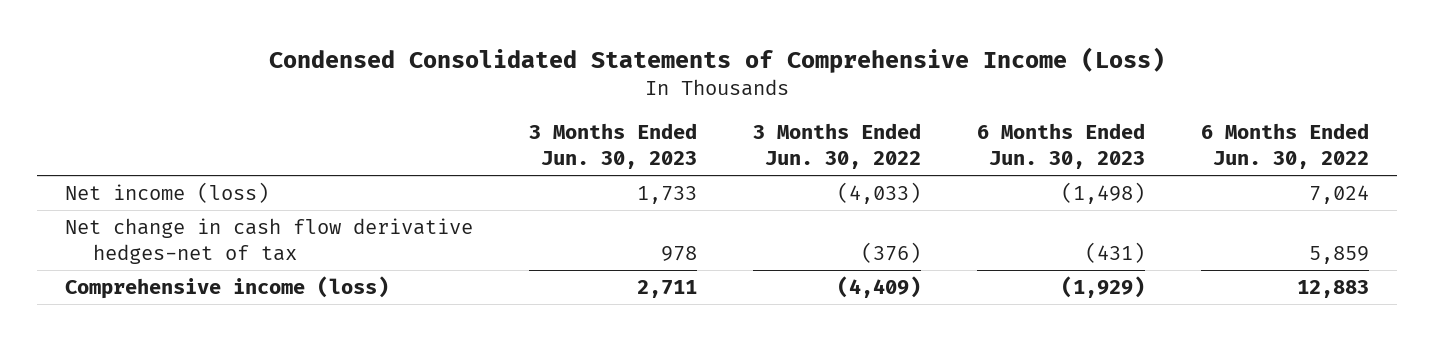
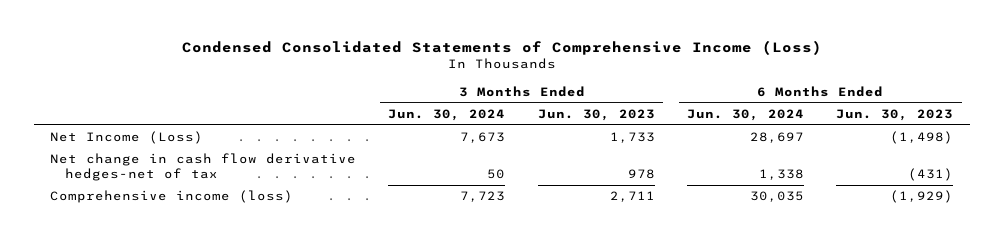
[752,123,921,170] 3 Months Ended Jun. 30, 2022 -> none
[1200,123,1369,170] 6 Months Ended Jun. 30, 2022 -> none
none -> [388,108,506,121] Jun. 30, 2024
none -> [687,108,805,121] Jun. 30, 2024
[64,181,269,203] Net income (loss) -> [50,131,204,145] Net Income (Loss)

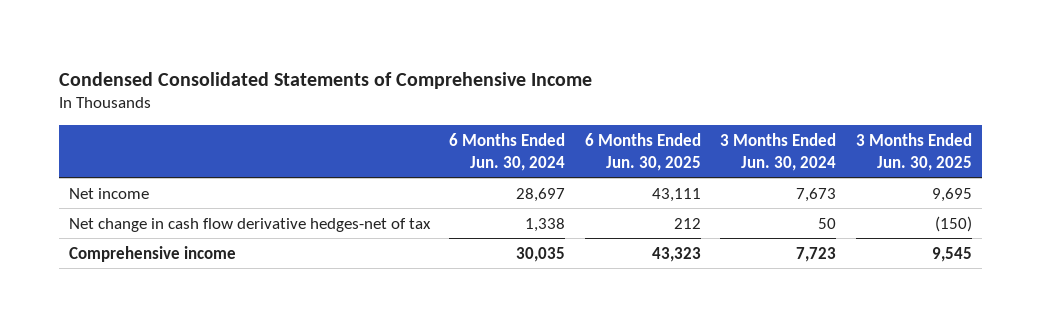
[181,40,822,56] Condensed Consolidated Statements of Comprehensive Income (Loss) -> [59,71,593,89] Condensed Consolidated Statements of Comprehensive Income
[537,108,655,121] Jun. 30, 2023 -> none
[836,108,954,121] Jun. 30, 2023 -> none
none -> [584,133,701,171] 6 Months Ended Jun. 30, 2025
none -> [855,133,972,171] 3 Months Ended Jun. 30, 2025
[50,131,204,145] Net Income (Loss) -> [68,187,149,199] Net income
[50,190,294,204] Comprehensive income (loss) -> [68,245,236,262] Comprehensive income

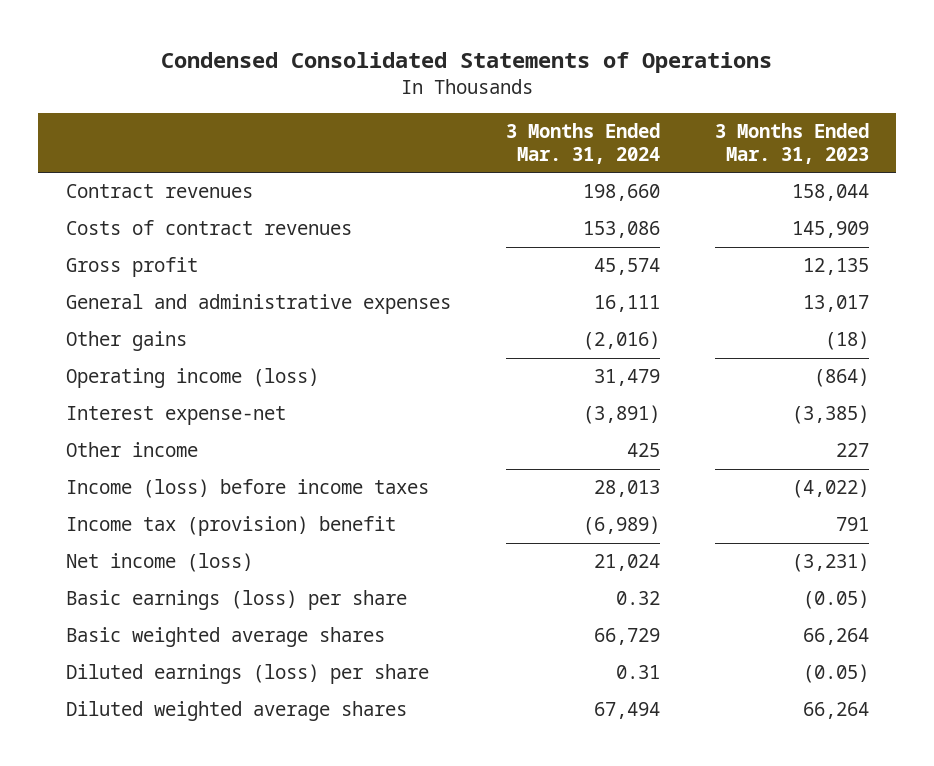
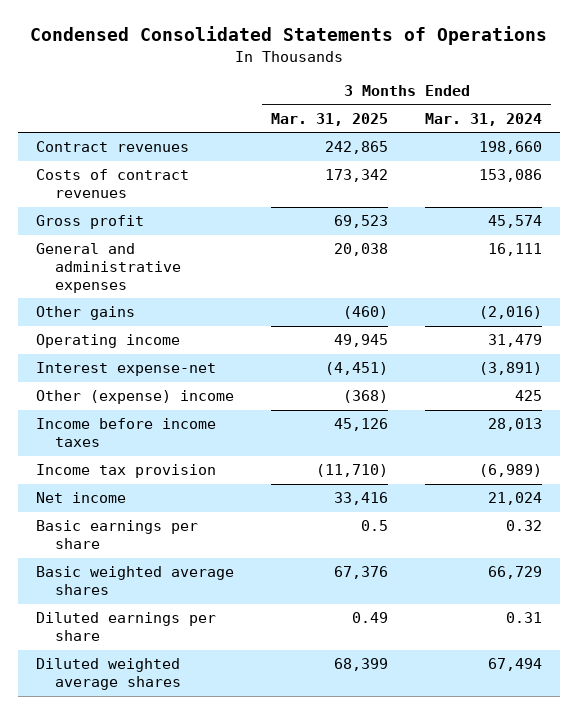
[714,123,869,164] 3 Months Ended Mar. 31, 2023 -> none
none -> [271,112,389,126] Mar. 31, 2025
[65,368,319,389] Operating income (loss) -> [36,334,181,349] Operating income
[65,442,198,458] Other income -> [36,390,235,405] Other (expense) income
[65,479,429,499] Income (loss) before income taxes -> [36,418,217,448] Income before income taxes
[65,516,396,537] Income tax (provision) benefit -> [36,464,217,479] Income tax provision
[65,553,253,573] Net income (loss) -> [36,492,127,504] Net income
[65,590,407,611] Basic earnings (loss) per share -> [36,520,199,550] Basic earnings per share
[65,664,429,685] Diluted earnings (loss) per share -> [36,612,217,642] Diluted earnings per share

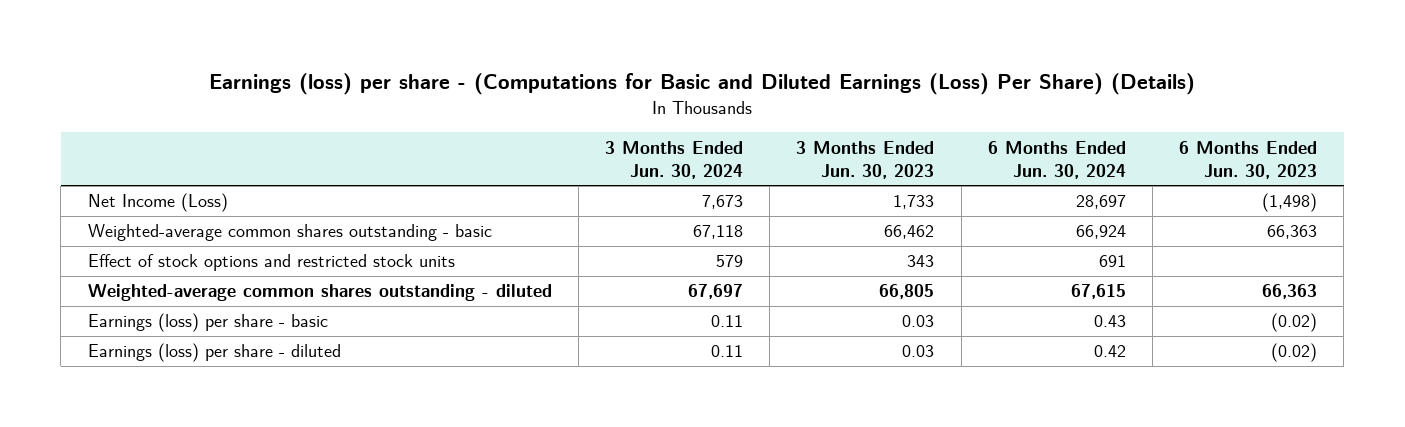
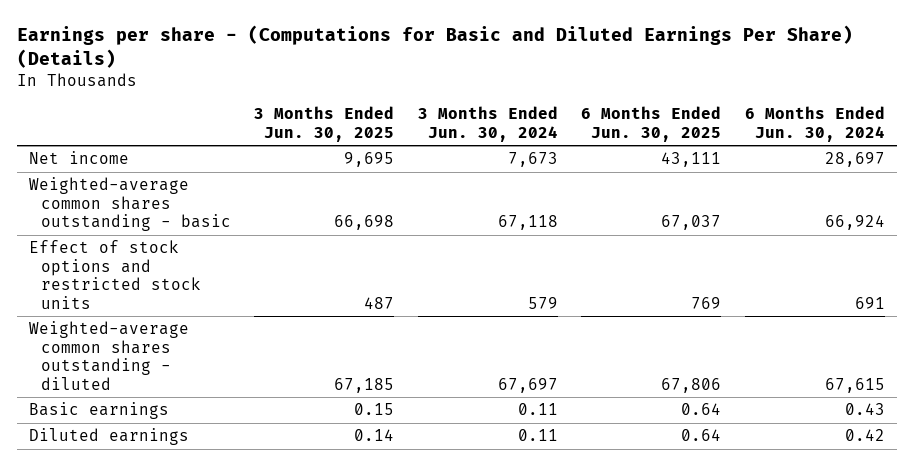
[209,73,1196,96] Earnings (loss) per share - (Computations for Basic and Diluted Earnings (Loss) Per Share) (Details) -> [17,25,854,68] Earnings per share - (Computations for Basic and Diluted Earnings Per Share) (Details)
[796,140,935,179] 3 Months Ended Jun. 30, 2023 -> none
[1179,140,1318,179] 6 Months Ended Jun. 30, 2023 -> none
none -> [254,106,395,142] 3 Months Ended Jun. 30, 2025
none -> [581,106,722,142] 6 Months Ended Jun. 30, 2025
[87,193,228,213] Net Income (Loss) -> [29,151,130,165] Net income
[87,313,328,333] Earnings (loss) per share - basic -> [29,402,170,420] Basic earnings
[87,343,341,363] Earnings (loss) per share - diluted -> [29,428,190,446] Diluted earnings

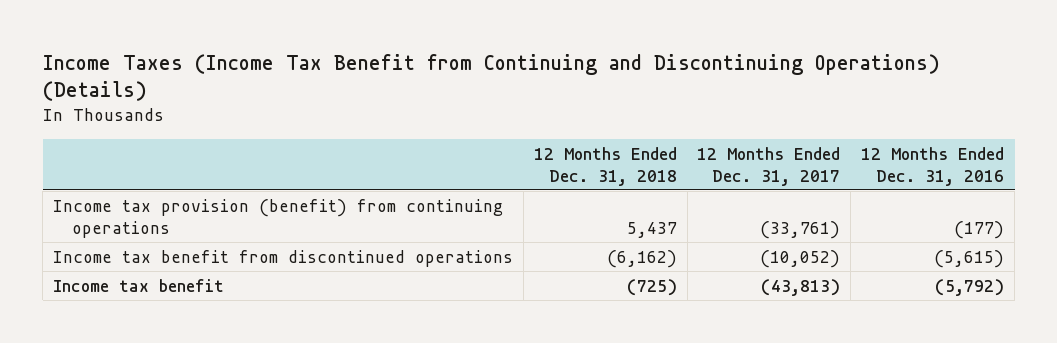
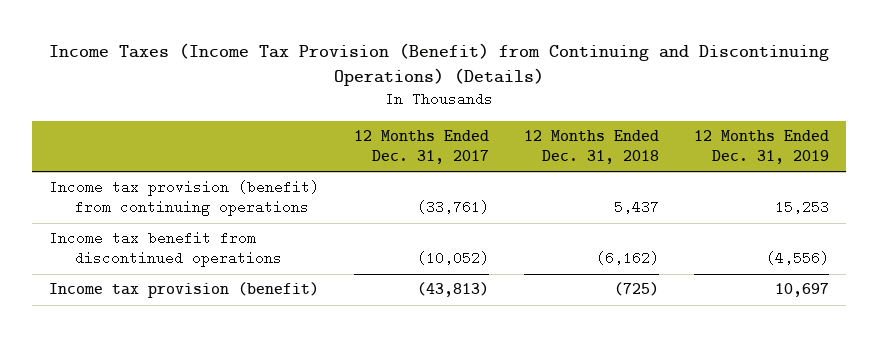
[42,53,940,102] Income Taxes (Income Tax Benefit from Continuing and Discontinuing Operations) (Details) -> [48,43,829,87] Income Taxes (Income Tax Provision (Benefit) from Continuing and Discontinuing Operations) (Details)
[861,146,1005,186] 12 Months Ended Dec. 31, 2016 -> none
none -> [693,130,829,164] 12 Months Ended Dec. 31, 2019
[52,278,224,292] Income tax benefit -> [49,282,320,299] Income tax provision (benefit)

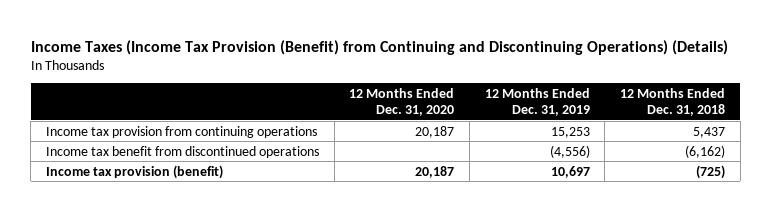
[354,130,490,164] 12 Months Ended Dec. 31, 2017 -> none
none -> [349,87,455,117] 12 Months Ended Dec. 31, 2020
[49,180,320,217] Income tax provision (benefit) from continuing operations -> [45,125,317,138] Income tax provision from continuing operations

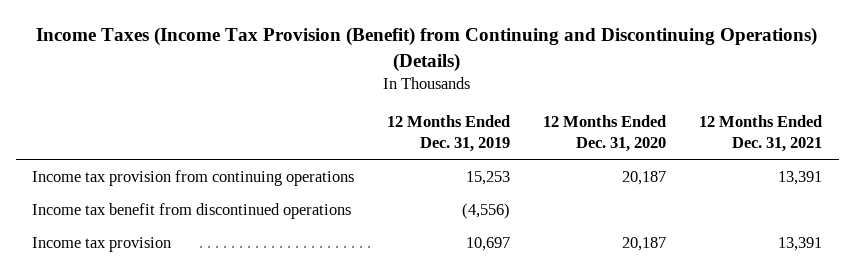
[620,87,726,117] 12 Months Ended Dec. 31, 2018 -> none
none -> [699,115,823,153] 12 Months Ended Dec. 31, 2021
[45,164,223,179] Income tax provision (benefit) -> [32,236,172,252] Income tax provision

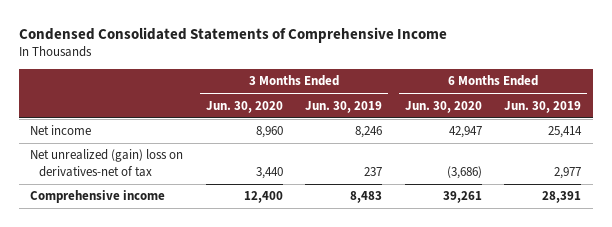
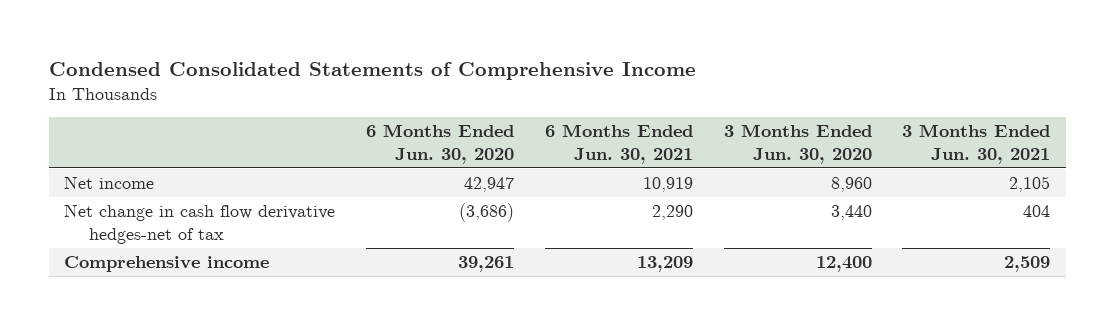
[305,100,383,113] Jun. 30, 2019 -> none
[504,100,582,113] Jun. 30, 2019 -> none
none -> [544,124,693,164] 6 Months Ended Jun. 30, 2021
none -> [902,124,1051,164] 3 Months Ended Jun. 30, 2021
[30,149,184,177] Net unrealized (gain) loss on derivatives-net of tax -> [64,204,336,244] Net change in cash flow derivative hedges-net of tax

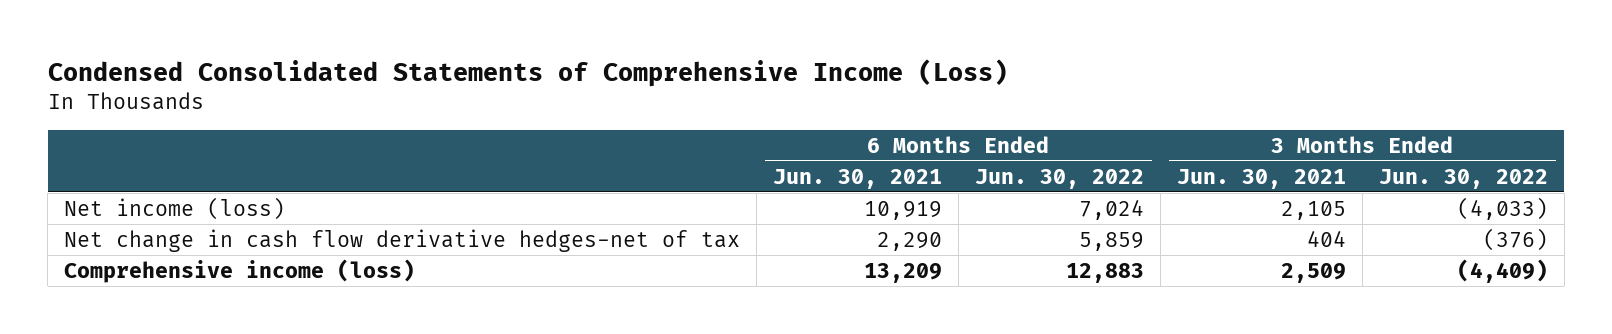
[48,62,696,81] Condensed Consolidated Statements of Comprehensive Income -> [47,58,1008,87] Condensed Consolidated Statements of Comprehensive Income (Loss)
[366,124,515,164] 6 Months Ended Jun. 30, 2020 -> none
[723,124,872,164] 3 Months Ended Jun. 30, 2020 -> none
none -> [974,168,1144,189] Jun. 30, 2022
none -> [1378,168,1548,189] Jun. 30, 2022
[64,176,155,190] Net income -> [64,196,286,220] Net income (loss)
[64,256,270,273] Comprehensive income -> [64,258,416,283] Comprehensive income (loss)

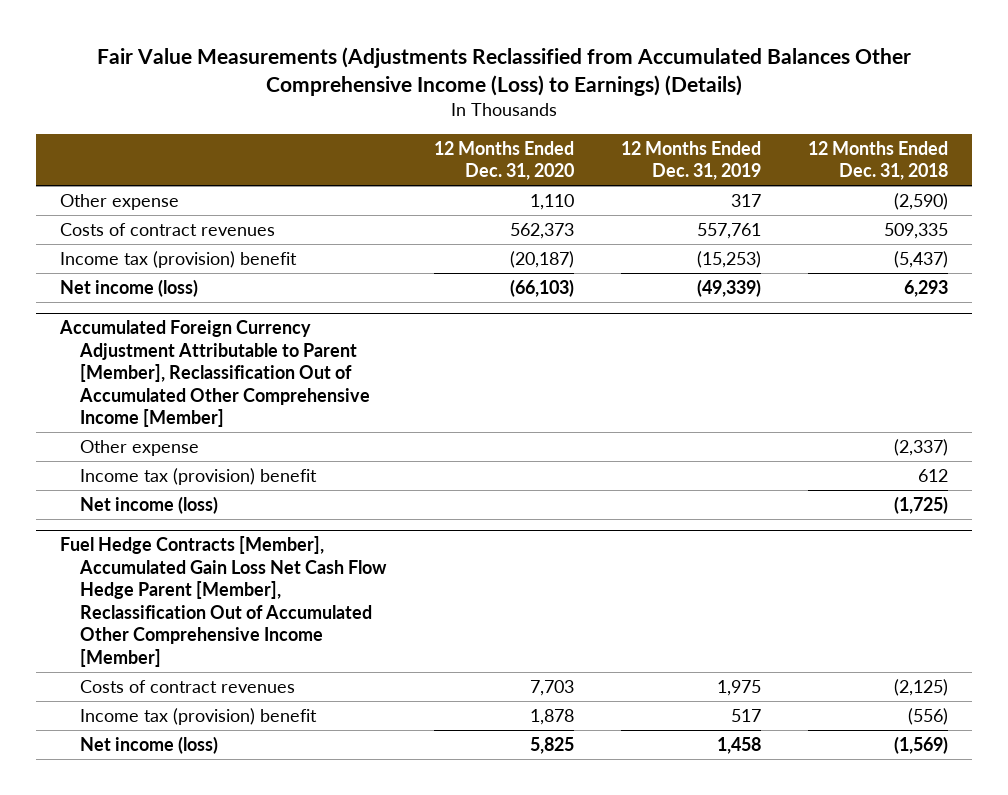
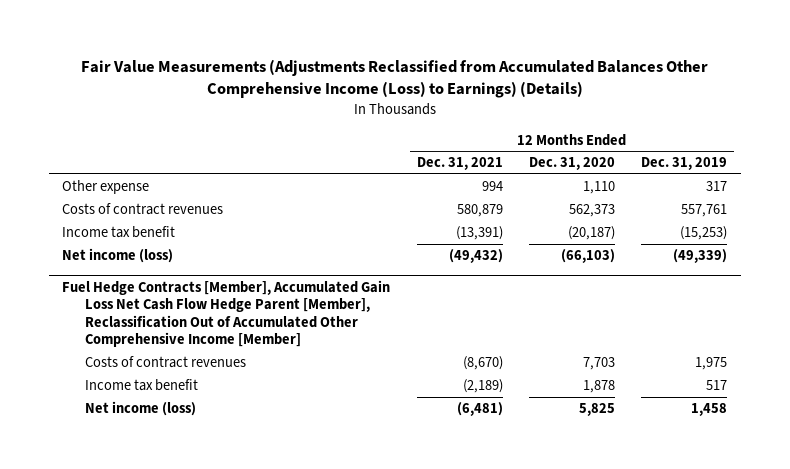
[808,140,949,181] 12 Months Ended Dec. 31, 2018 -> none
none -> [416,157,503,171] Dec. 31, 2021
[59,250,297,268] Income tax (provision) benefit -> [62,226,176,239] Income tax benefit
[58,320,371,428] Accumulated Foreign Currency Adjustment Attributable to Parent [Member], Reclassification Out of Accumulated Other Comprehensive Income [Member] -> none
[80,439,200,456] Other expense -> none
[80,467,318,485] Income tax (provision) benefit -> none
[80,495,219,514] Net income (loss) -> none
[80,707,318,725] Income tax (provision) benefit -> [85,379,199,392] Income tax benefit

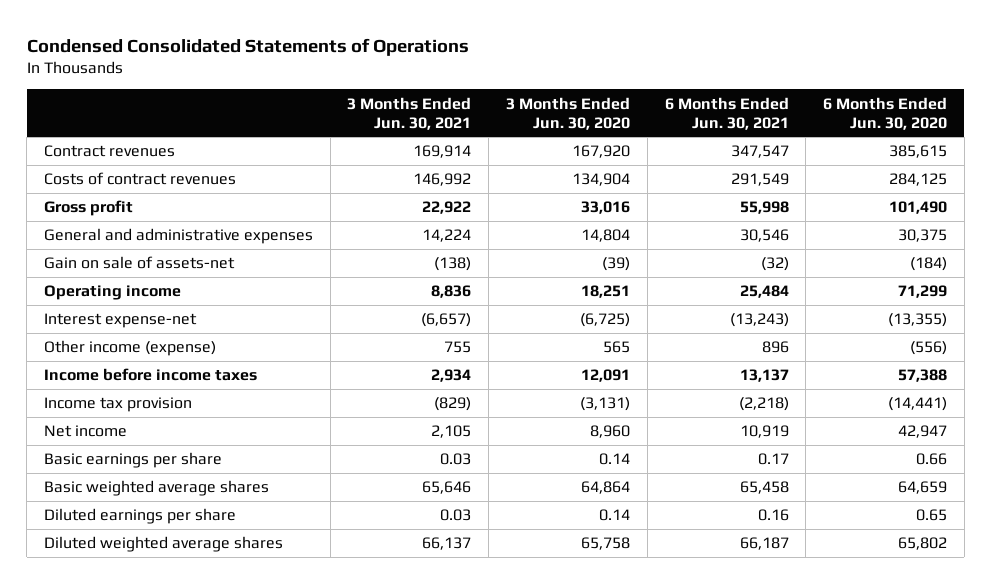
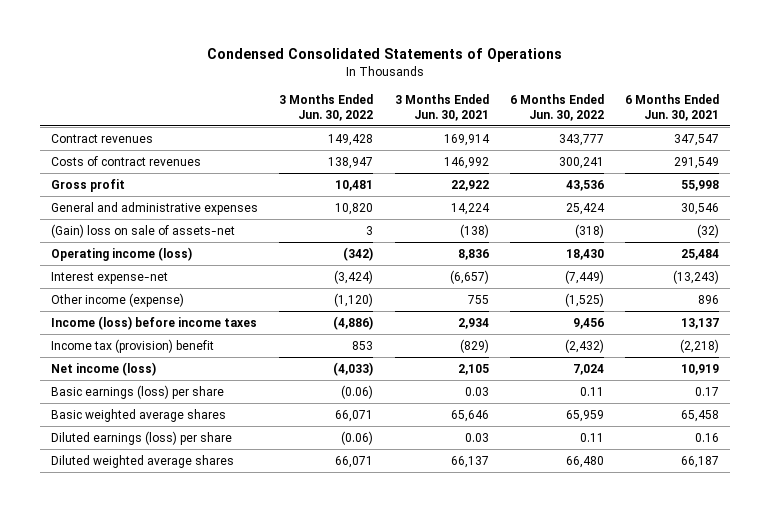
[506,96,631,130] 3 Months Ended Jun. 30, 2020 -> none
[823,96,948,130] 6 Months Ended Jun. 30, 2020 -> none
none -> [279,93,374,121] 3 Months Ended Jun. 30, 2022
none -> [510,93,605,121] 6 Months Ended Jun. 30, 2022
[43,256,235,270] Gain on sale of assets-net -> [51,223,236,238] (Gain) loss on sale of assets-net
[43,285,181,301] Operating income -> [51,246,193,261] Operating income (loss)
[43,368,257,382] Income before income taxes -> [51,315,258,330] Income (loss) before income taxes
[43,397,192,413] Income tax provision -> [51,338,215,353] Income tax (provision) benefit
[43,425,127,438] Net income -> [51,361,157,376] Net income (loss)
[43,452,222,469] Basic earnings per share -> [51,384,225,399] Basic earnings (loss) per share
[43,508,236,525] Diluted earnings per share -> [51,430,233,445] Diluted earnings (loss) per share

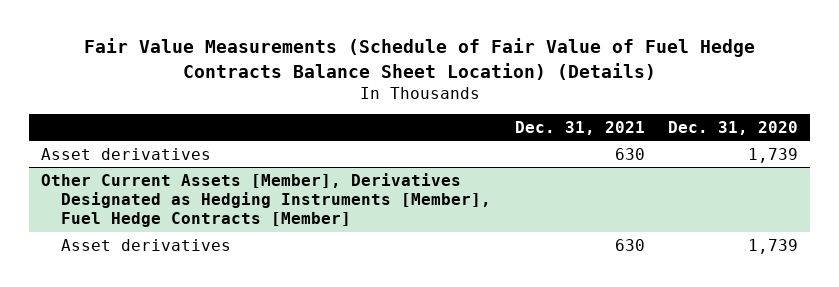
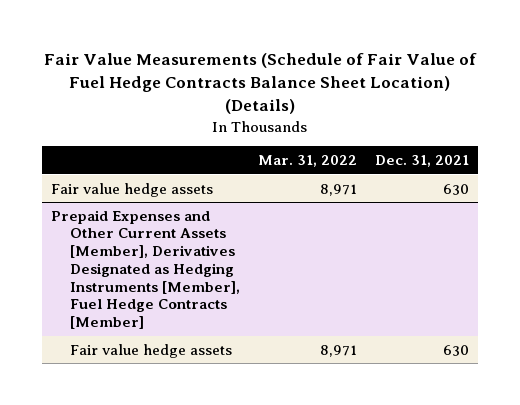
[668,121,799,136] Dec. 31, 2020 -> none
none -> [257,155,357,168] Mar. 31, 2022
[40,147,211,160] Asset derivatives -> [51,182,214,197] Fair value hedge assets
[40,172,492,228] Other Current Assets [Member], Derivatives Designated as Hedging Instruments [Member], Fuel Hedge Contracts [Member] -> [51,209,240,330] Prepaid Expenses and Other Current Assets [Member], Derivatives Designated as Hedging Instruments [Member], Fuel Hedge Contracts [Member]
[61,238,232,251] Asset derivatives -> [69,343,232,358] Fair value hedge assets

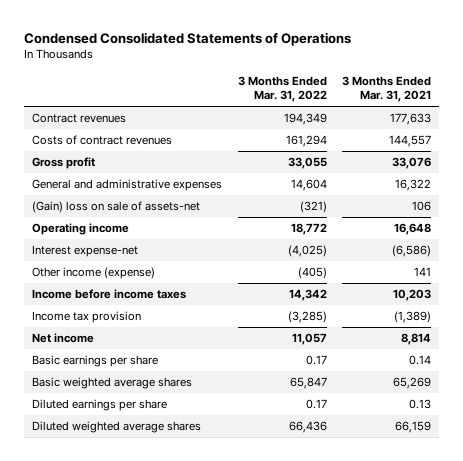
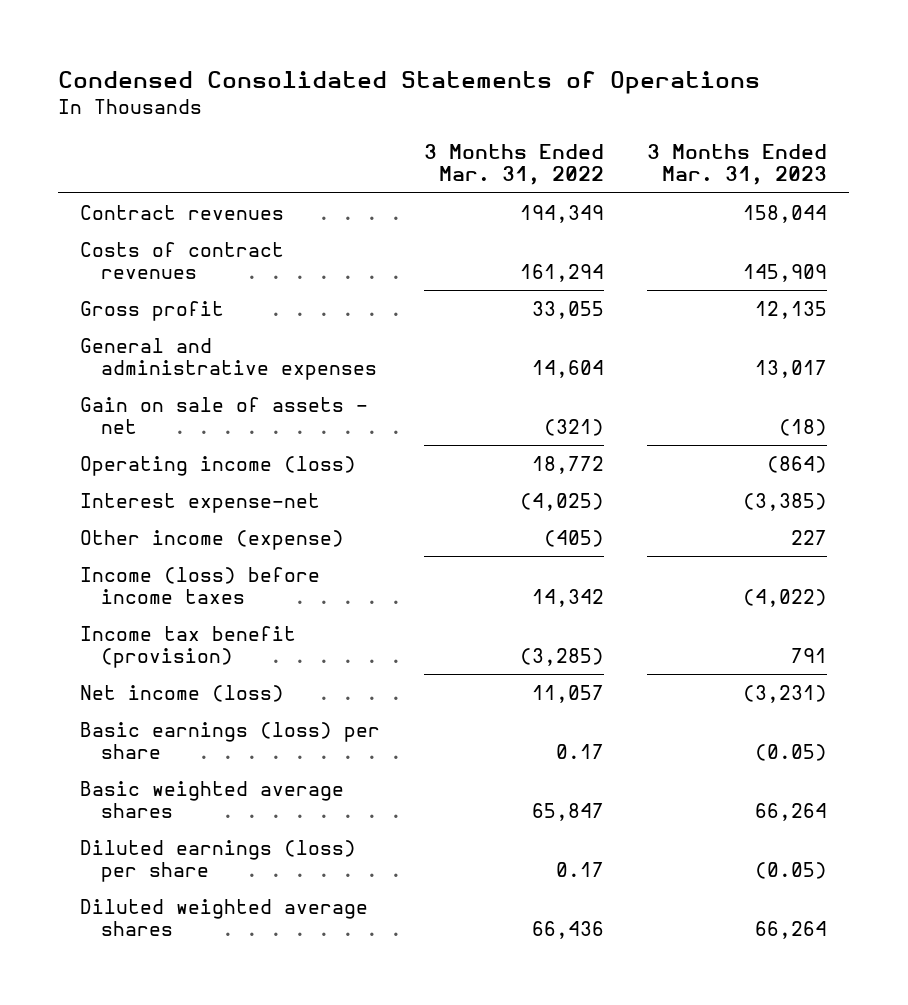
[342,75,432,103] 3 Months Ended Mar. 31, 2021 -> none
none -> [647,144,828,186] 3 Months Ended Mar. 31, 2023
[32,201,201,214] (Gain) loss on sale of assets-net -> [80,396,369,435] Gain on sale of assets - net
[32,223,130,236] Operating income -> [80,455,357,476] Operating income (loss)
[32,289,187,300] Income before income taxes -> [80,566,321,605] Income (loss) before income taxes
[32,311,142,324] Income tax provision -> [80,625,297,669] Income tax benefit (provision)
[32,333,95,344] Net income -> [80,684,285,702] Net income (loss)
[32,355,159,368] Basic earnings per share -> [80,721,381,760] Basic earnings (loss) per share
[32,399,168,412] Diluted earnings per share -> [80,839,357,883] Diluted earnings (loss) per share

